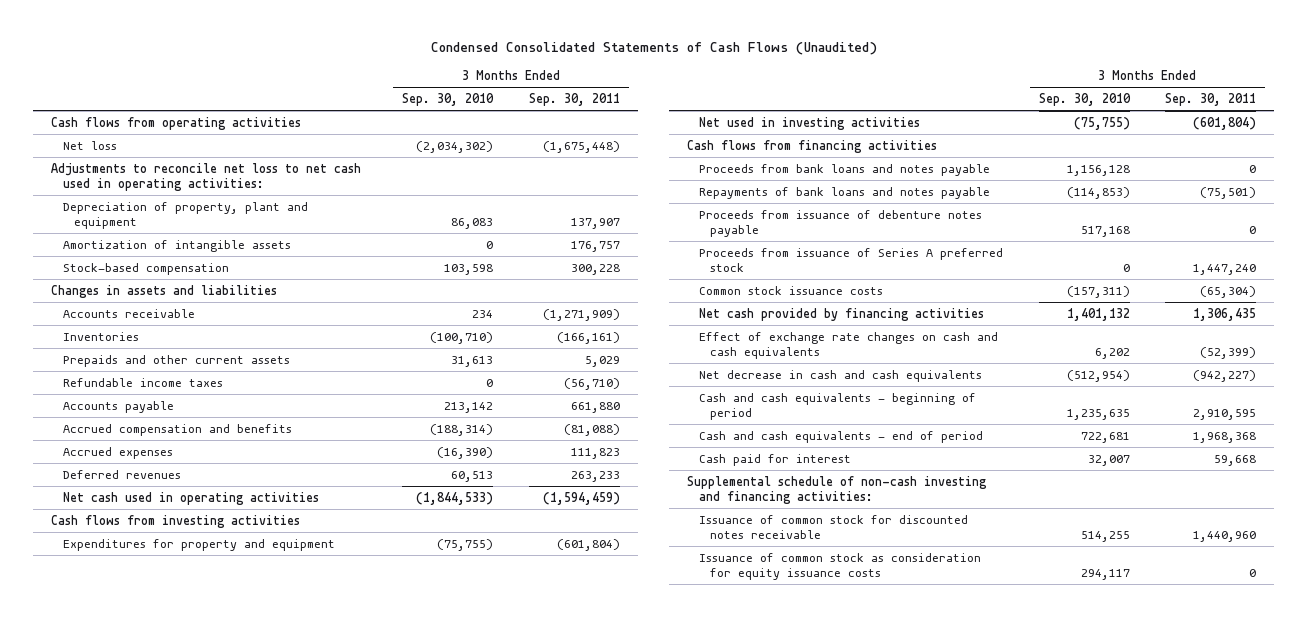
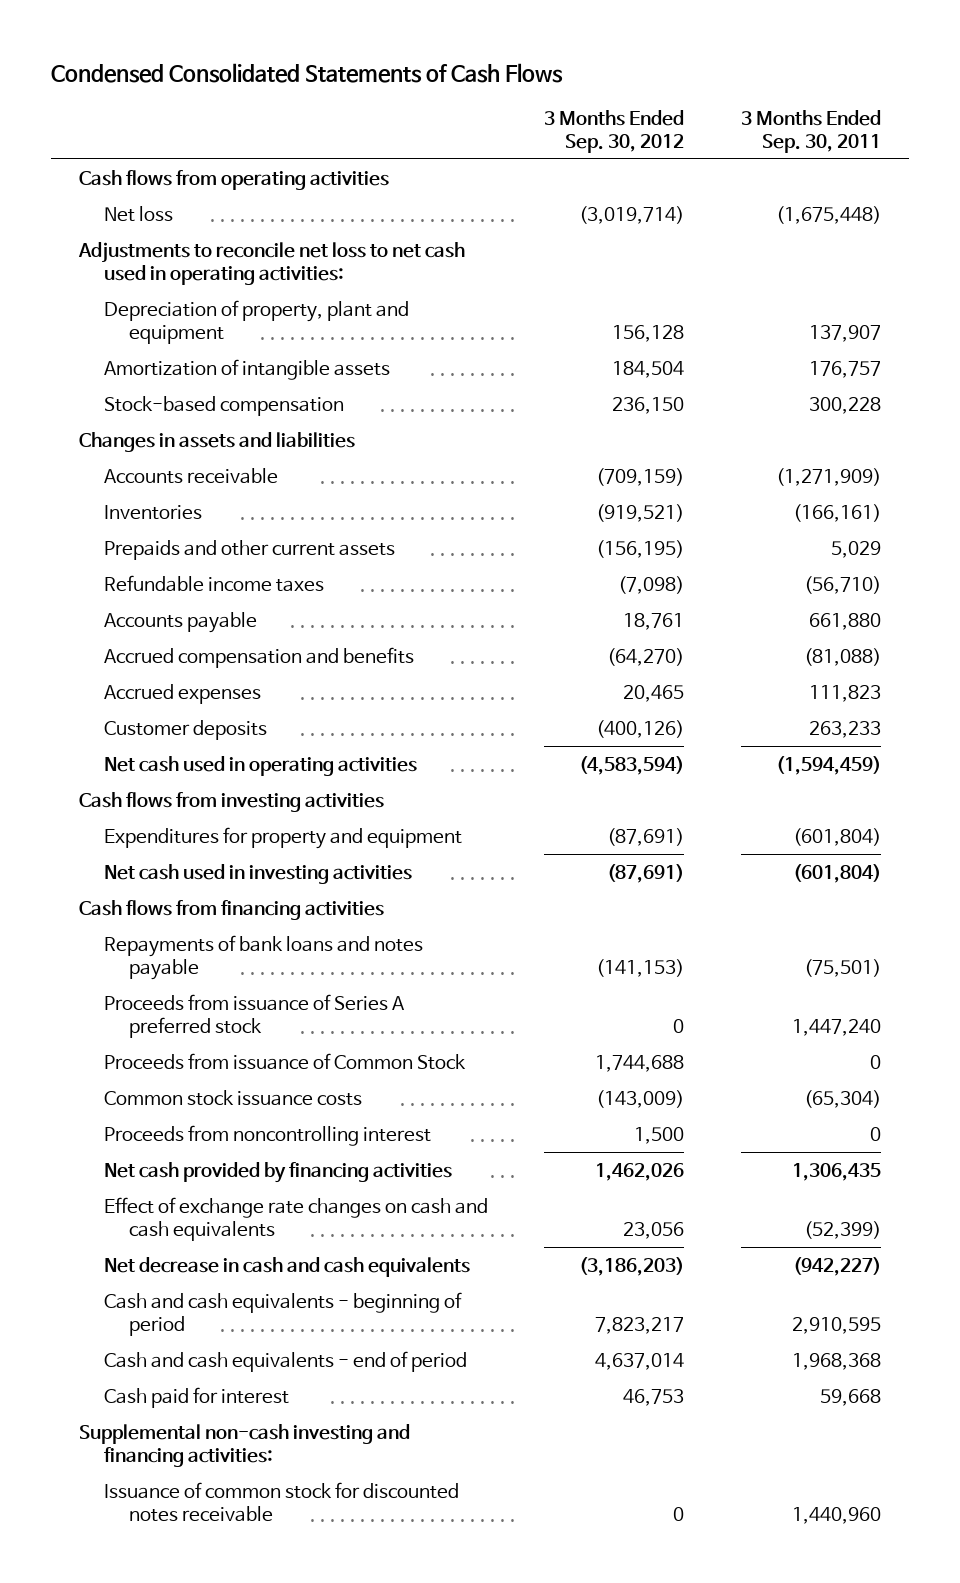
[430,41,877,55] Condensed Consolidated Statements of Cash Flows (Unaudited) -> [51,62,564,83] Condensed Consolidated Statements of Cash Flows
[402,93,495,107] Sep. 30, 2010 -> none
none -> [544,109,685,153] 3 Months Ended Sep. 30, 2012
[62,469,181,479] Deferred revenues -> [104,719,268,740] Customer deposits
[698,116,920,130] Net used in investing activities -> [104,863,413,884] Net cash used in investing activities
[698,163,990,176] Proceeds from bank loans and notes payable -> none
[698,209,982,237] Proceeds from issuance of debenture notes payable -> none
none -> [104,1052,467,1070] Proceeds from issuance of Common Stock
none -> [104,1124,432,1146] Proceeds from noncontrolling interest
[686,475,987,504] Supplemental schedule of non-cash investing and financing activities: -> [79,1423,411,1467] Supplemental non-cash investing and financing activities:
[698,552,981,580] Issuance of common stock as consideration for equity issuance costs -> none

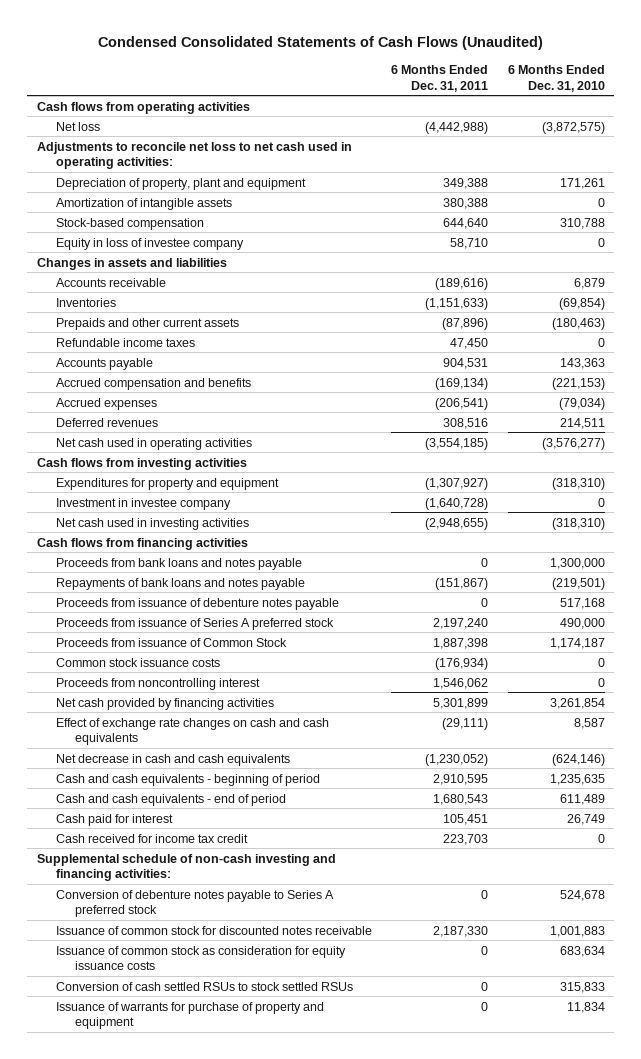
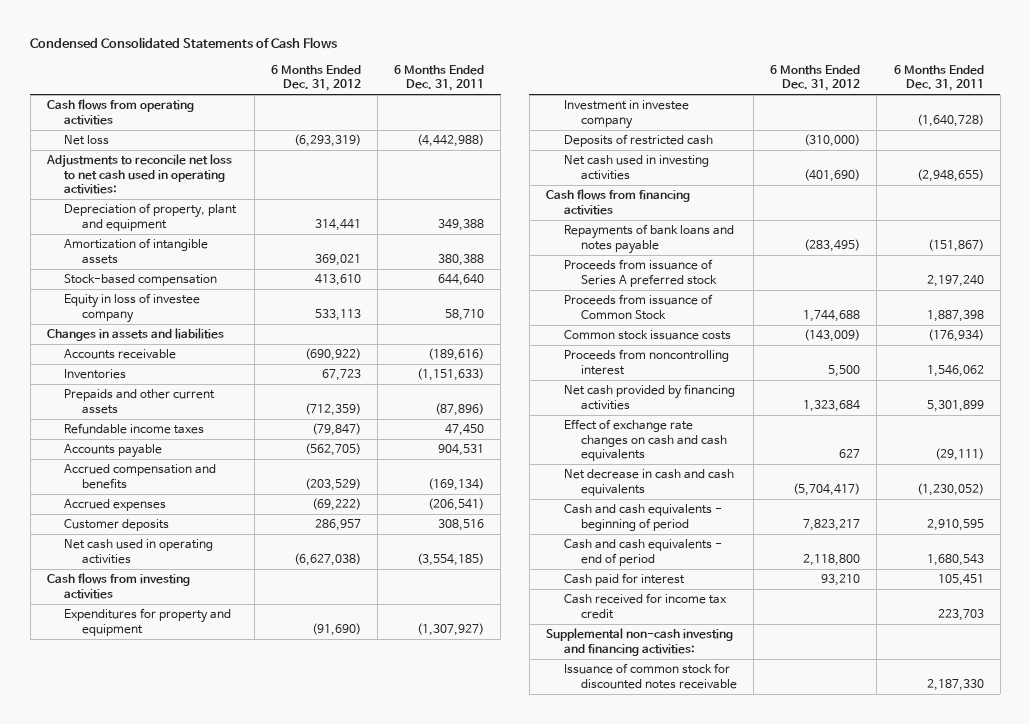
[97,35,543,50] Condensed Consolidated Statements of Cash Flows (Unaudited) -> [30,36,338,49] Condensed Consolidated Statements of Cash Flows
[507,64,605,92] 6 Months Ended Dec. 31, 2010 -> none
none -> [271,64,362,92] 6 Months Ended Dec. 31, 2012
[55,417,158,427] Deferred revenues -> [64,519,170,532] Customer deposits
none -> [563,134,713,148] Deposits of restricted cash
[55,557,302,570] Proceeds from bank loans and notes payable -> none
[55,597,339,610] Proceeds from issuance of debenture notes payable -> none
[55,889,334,918] Conversion of debenture notes payable to Series A preferred stock -> none
[36,853,336,882] Supplemental schedule of non-cash investing and financing activities: -> [546,628,734,656] Supplemental non-cash investing and financing activities:
[55,945,346,971] Issuance of common stock as consideration for equity issuance costs -> none
[55,981,353,991] Conversion of cash settled RSUs to stock settled RSUs -> none
[55,1001,324,1030] Issuance of warrants for purchase of property and equipment -> none

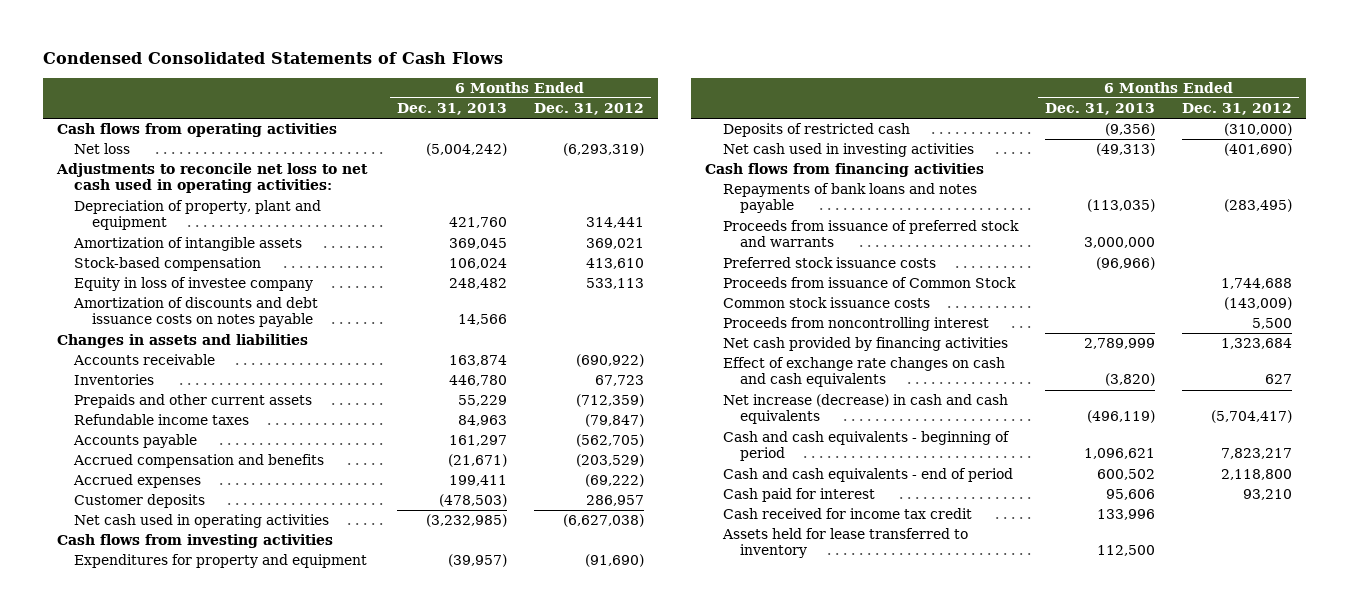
[394,64,485,92] 6 Months Ended Dec. 31, 2011 -> none
none -> [396,102,507,115] Dec. 31, 2013
none -> [73,297,319,328] Amortization of discounts and debt issuance costs on notes payable
[563,100,689,129] Investment in investee company -> none
[563,259,718,287] Proceeds from issuance of Series A preferred stock -> [722,220,1019,248] Proceeds from issuance of preferred stock and warrants
none -> [722,257,936,269] Preferred stock issuance costs
[563,469,734,496] Net decrease in cash and cash equivalents -> [722,394,1008,425] Net increase (decrease) in cash and cash equivalents
[546,628,734,656] Supplemental non-cash investing and financing activities: -> none
[563,663,738,689] Issuance of common stock for discounted notes receivable -> none
none -> [721,528,968,559] Assets held for lease transferred to inventory

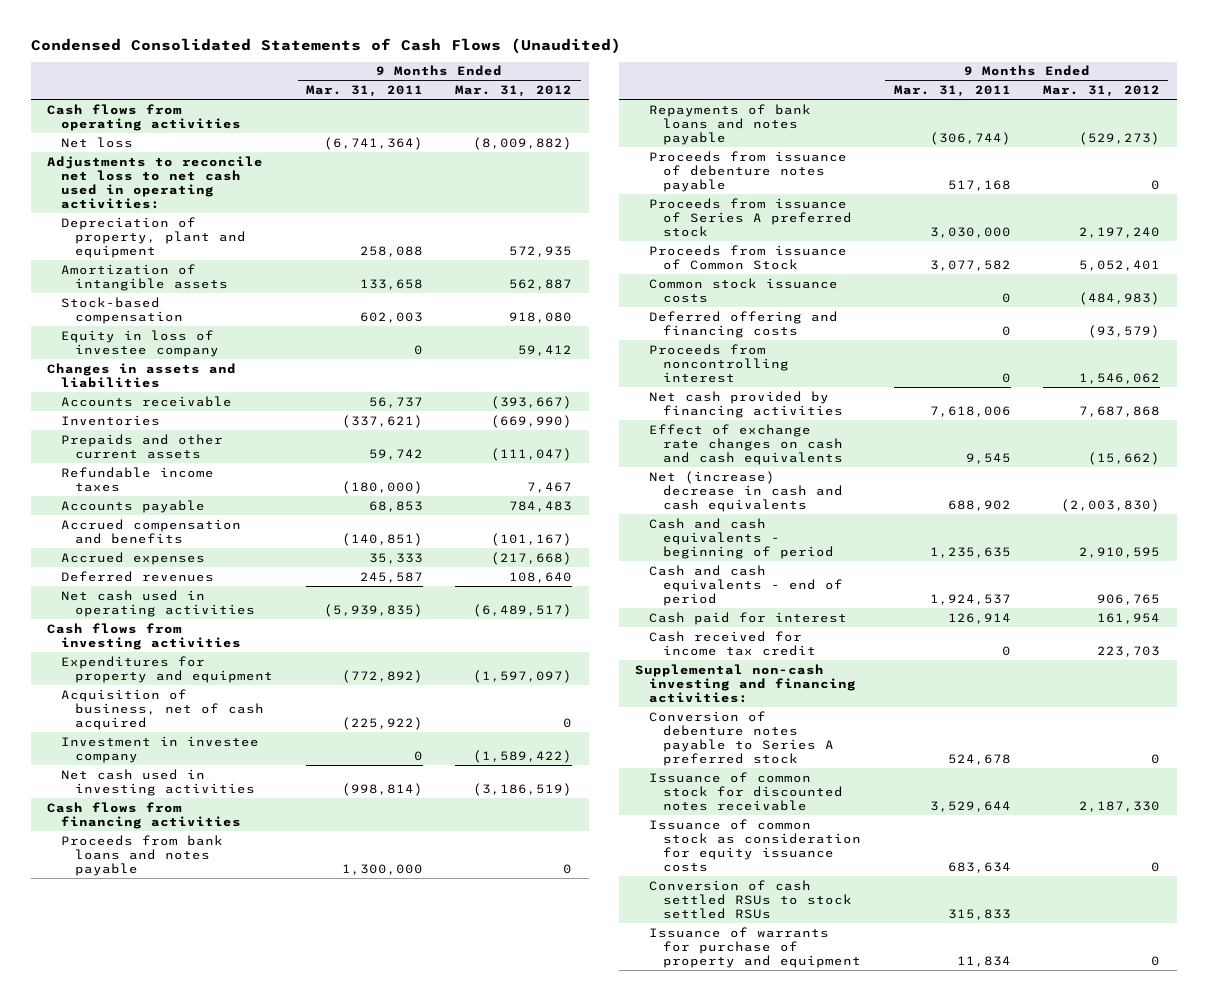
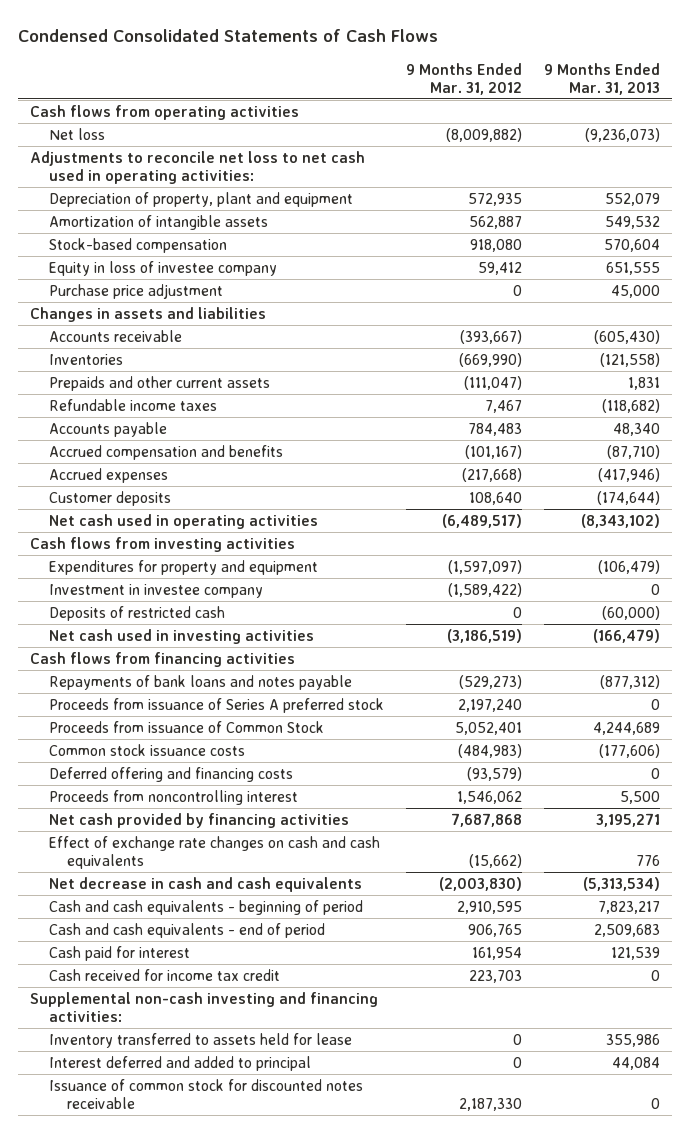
[30,37,621,54] Condensed Consolidated Statements of Cash Flows (Unaudited) -> [18,29,439,43] Condensed Consolidated Statements of Cash Flows
[305,84,423,97] Mar. 31, 2011 -> none
none -> [544,62,661,95] 9 Months Ended Mar. 31, 2013
none -> [48,283,223,299] Purchase price adjustment
[61,570,215,582] Deferred revenues -> [48,490,171,506] Customer deposits
[61,688,265,730] Acquisition of business, net of cash acquired -> none
none -> [48,605,225,621] Deposits of restricted cash
[61,834,224,876] Proceeds from bank loans and notes payable -> none
[649,150,848,192] Proceeds from issuance of debenture notes payable -> none
[649,470,843,512] Net (increase) decrease in cash and cash equivalents -> [48,876,362,892] Net decrease in cash and cash equivalents
[649,710,834,766] Conversion of debenture notes payable to Series A preferred stock -> none
none -> [48,1032,352,1048] Inventory transferred to assets held for lease
none -> [48,1055,311,1071] Interest deferred and added to principal
[649,818,861,872] Issuance of common stock as consideration for equity issuance costs -> none
[649,879,852,919] Conversion of cash settled RSUs to stock settled RSUs -> none
[649,926,861,968] Issuance of warrants for purchase of property and equipment -> none

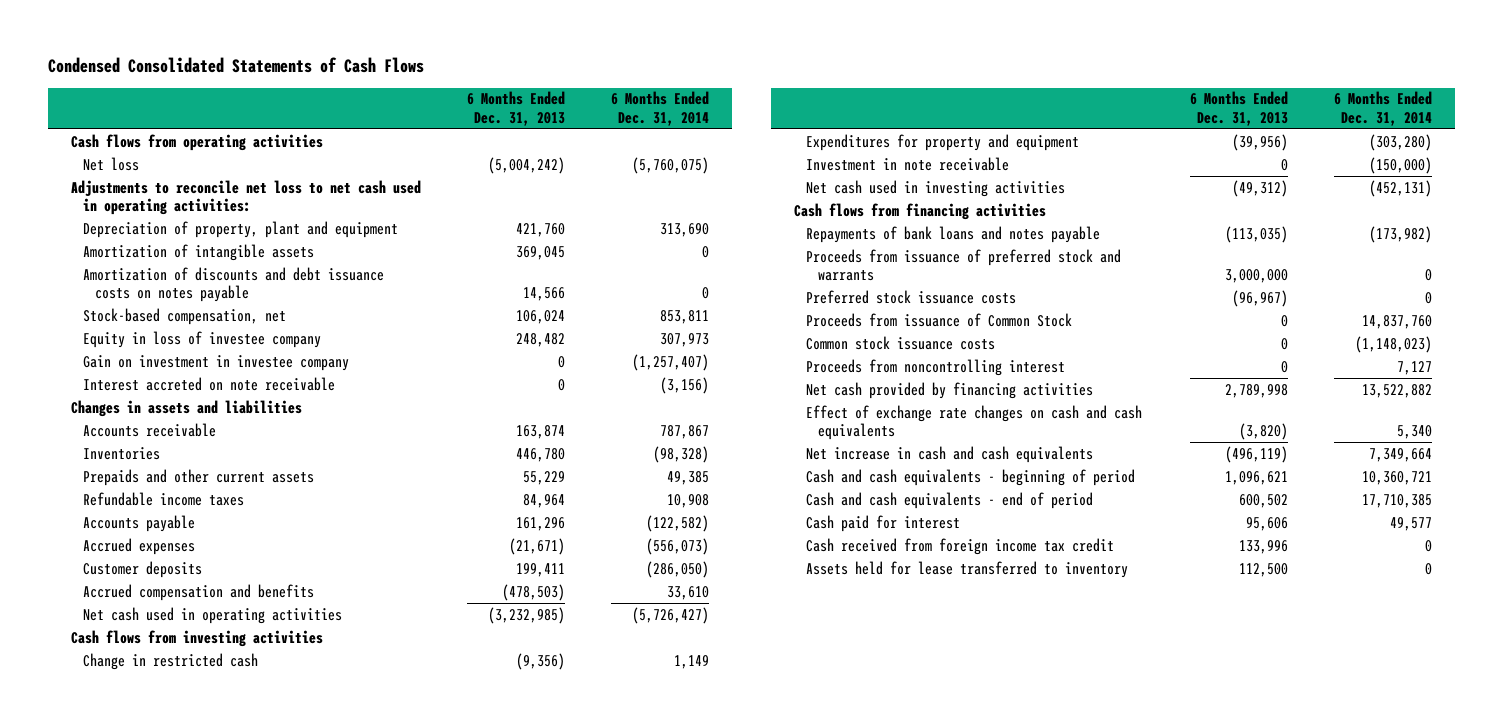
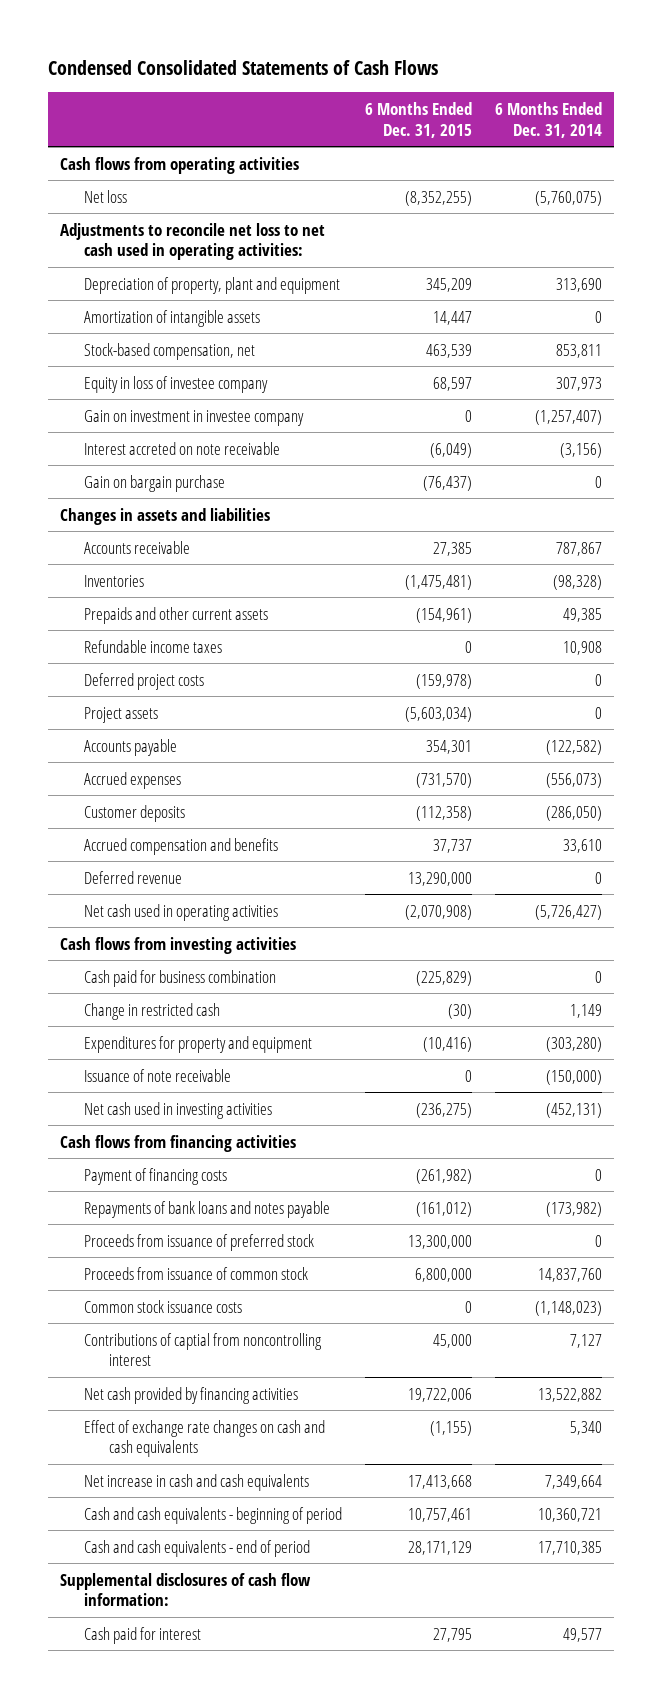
[466,91,565,126] 6 Months Ended Dec. 31, 2013 -> none
none -> [365,101,473,138] 6 Months Ended Dec. 31, 2015
[83,266,385,303] Amortization of discounts and debt issuance costs on notes payable -> none
none -> [84,474,226,492] Gain on bargain purchase
none -> [84,672,205,690] Deferred project costs
none -> [84,706,159,723] Project assets
none -> [84,870,183,884] Deferred revenue
none -> [84,969,277,987] Cash paid for business combination
[805,156,1009,171] Investment in note receivable -> none
none -> [84,1068,232,1082] Issuance of note receivable
none -> [84,1167,228,1185] Payment of financing costs
[805,289,1016,304] Preferred stock issuance costs -> none
[805,248,1121,282] Proceeds from issuance of preferred stock and warrants -> [84,1233,315,1251] Proceeds from issuance of preferred stock
[805,312,1072,327] Proceeds from issuance of Common Stock -> [84,1266,309,1280] Proceeds from issuance of common stock
[805,358,1065,376] Proceeds from noncontrolling interest -> [84,1332,323,1367] Contributions of captial from noncontrolling interest
none -> [59,1572,311,1607] Supplemental disclosures of cash flow information:
[805,537,1114,555] Cash received from foreign income tax credit -> none
[805,560,1128,578] Assets held for lease transferred to inventory -> none

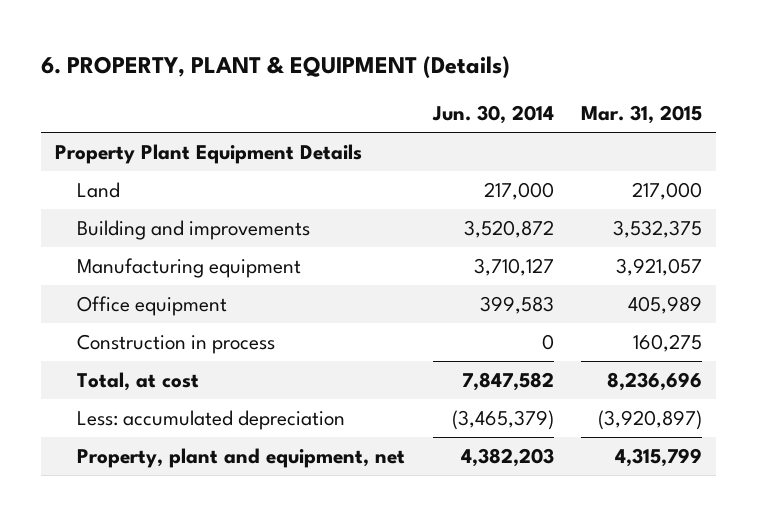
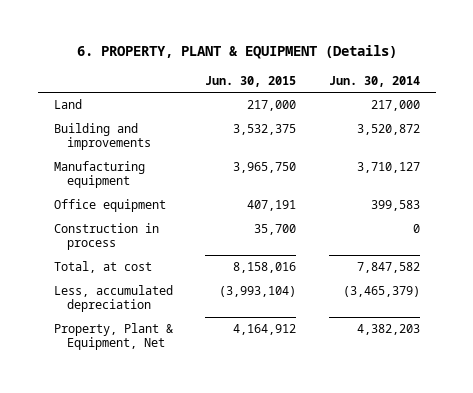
[581,105,703,125] Mar. 31, 2015 -> none
none -> [205,75,297,87] Jun. 30, 2015
[54,143,362,164] Property Plant Equipment Details -> none
[77,409,346,430] Less: accumulated depreciation -> [53,285,173,313] Less, accumulated depreciation
[77,447,406,468] Property, plant and equipment, net -> [53,323,173,351] Property, Plant & Equipment, Net

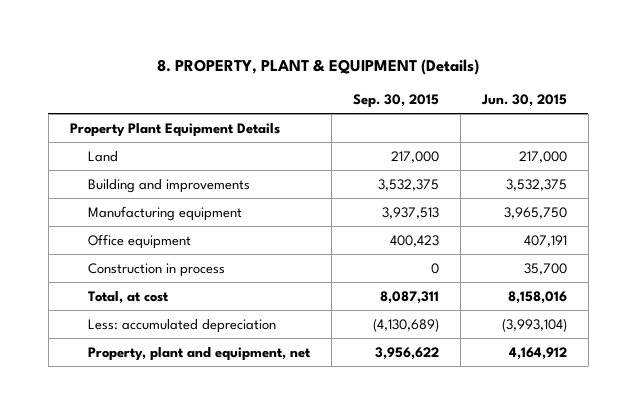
[76,45,397,60] 6. PROPERTY, PLANT & EQUIPMENT (Details) -> [157,58,480,75] 8. PROPERTY, PLANT & EQUIPMENT (Details)
[328,75,420,87] Jun. 30, 2014 -> none
none -> [352,93,439,108] Sep. 30, 2015
none -> [69,122,280,137] Property Plant Equipment Details
[53,285,173,313] Less, accumulated depreciation -> [88,318,277,333] Less: accumulated depreciation
[53,323,173,351] Property, Plant & Equipment, Net -> [88,346,312,361] Property, plant and equipment, net

